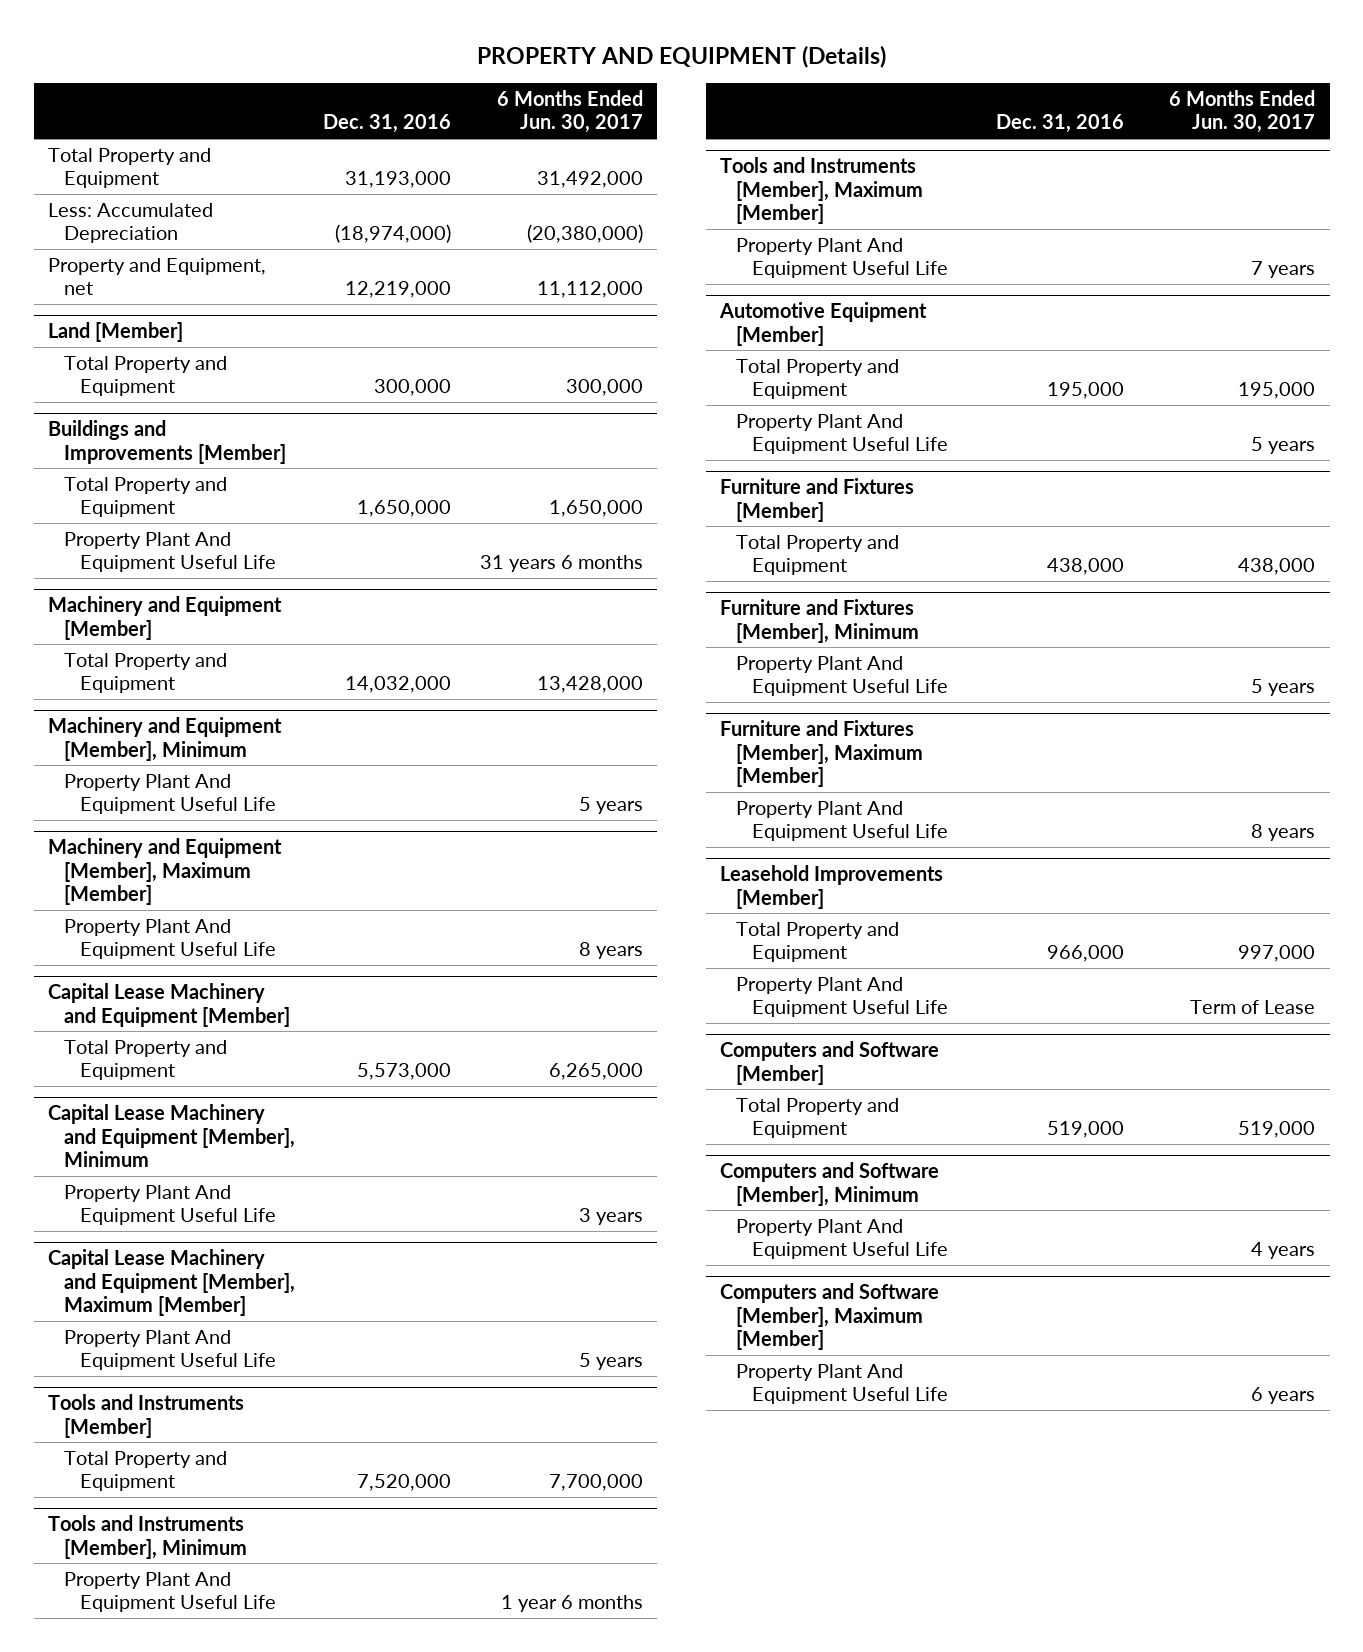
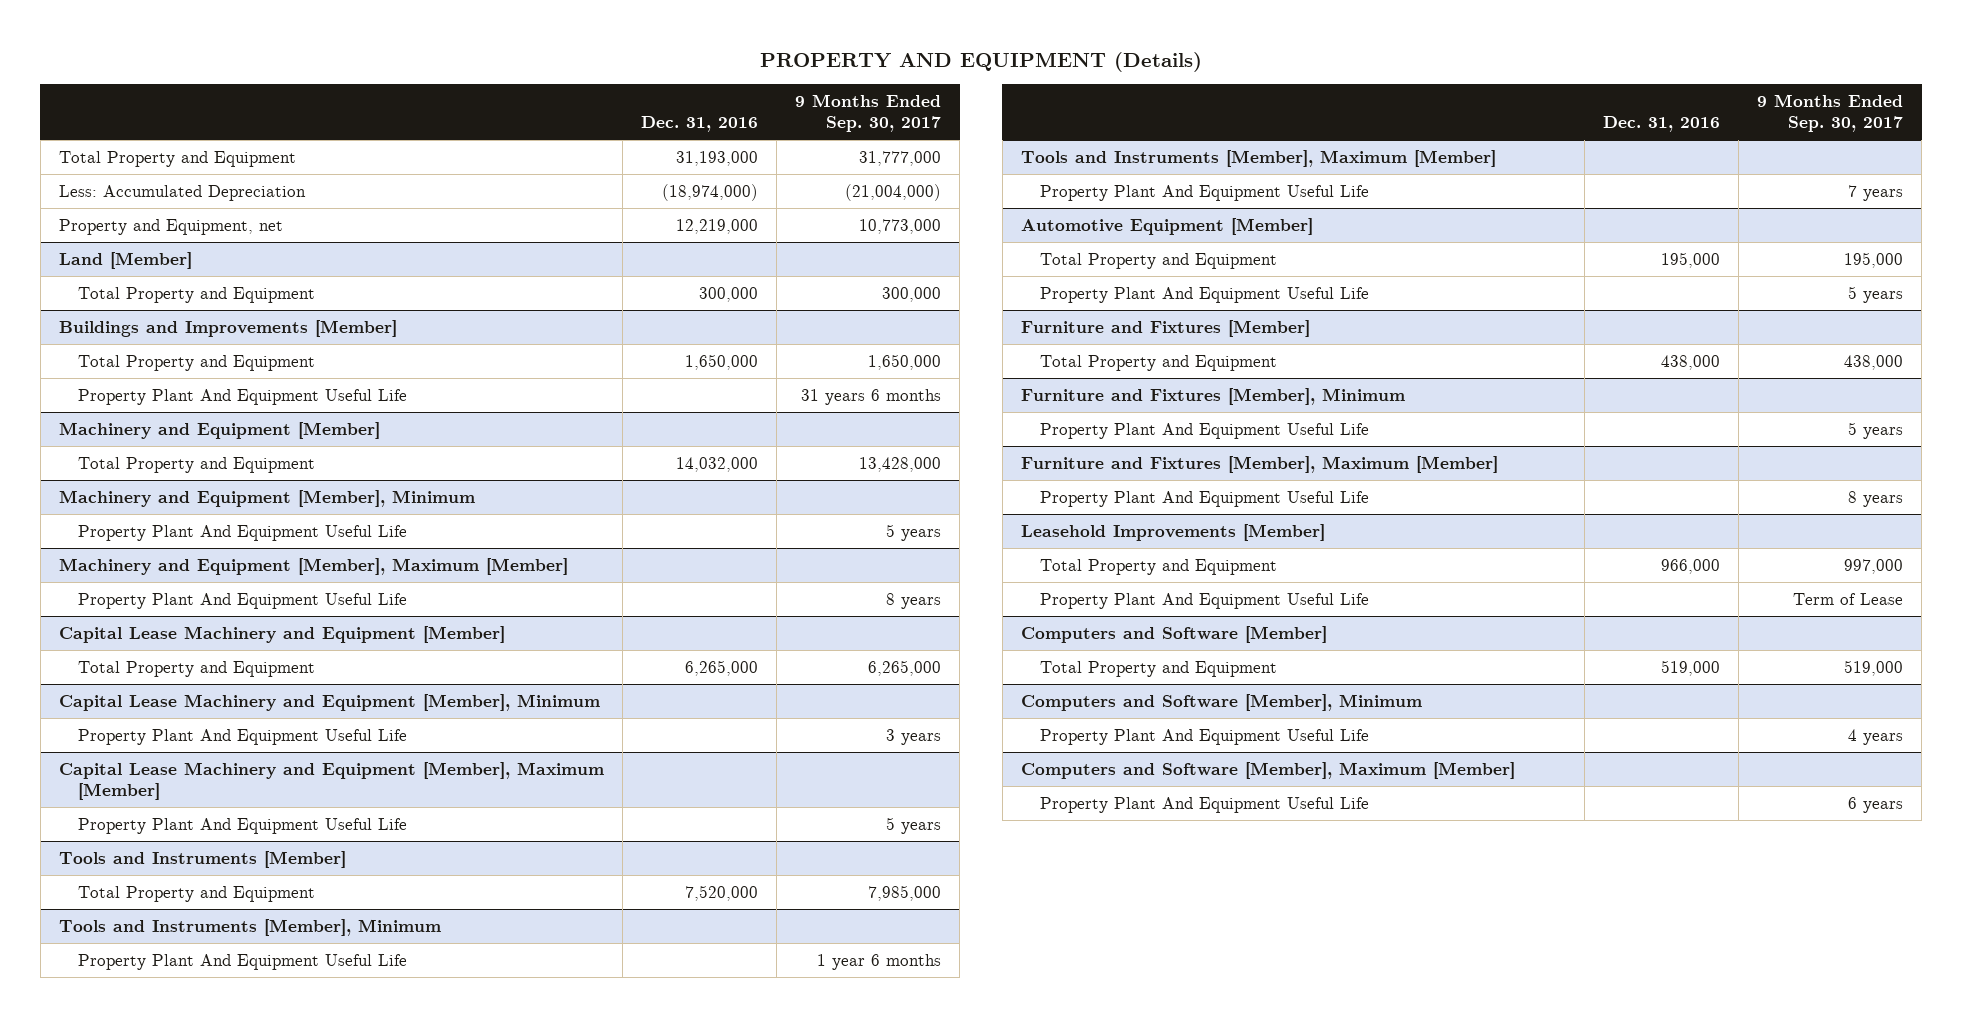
[496,90,643,134] 6 Months Ended Jun. 30, 2017 -> none
none -> [795,93,942,133] 9 Months Ended Sep. 30, 2017
[357,1063,452,1081] 5,573,000 -> [685,659,759,676] 6,265,000

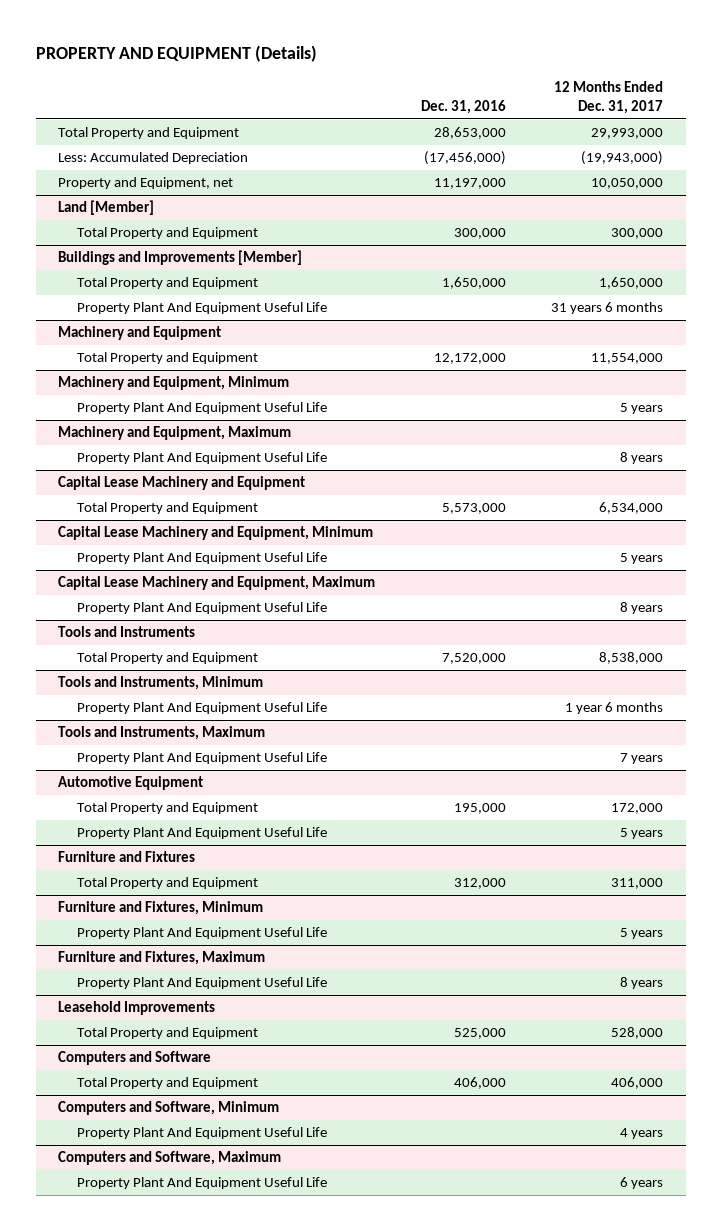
[795,93,942,133] 9 Months Ended Sep. 30, 2017 -> none
none -> [554,80,664,115] 12 Months Ended Dec. 31, 2017
[676,150,759,166] 31,193,000 -> [433,127,506,140] 28,653,000
[662,183,759,201] (18,974,000) -> [423,151,506,166] (17,456,000)
[676,218,759,234] 12,219,000 -> [433,178,506,190] 11,197,000
[58,421,380,439] Machinery and Equipment [Member] -> [58,326,222,341] Machinery and Equipment
[676,456,759,472] 14,032,000 -> [433,353,506,365] 12,172,000
[58,489,475,507] Machinery and Equipment [Member], Minimum -> [58,376,290,391] Machinery and Equipment, Minimum
[58,557,568,575] Machinery and Equipment [Member], Maximum [Member] -> [58,426,292,441] Machinery and Equipment, Maximum
[58,625,505,643] Capital Lease Machinery and Equipment [Member] -> [58,476,306,491] Capital Lease Machinery and Equipment
[685,659,759,676] 6,265,000 -> [441,503,506,515] 5,573,000
[58,693,600,711] Capital Lease Machinery and Equipment [Member], Minimum -> [58,526,374,541] Capital Lease Machinery and Equipment, Minimum
[58,761,604,801] Capital Lease Machinery and Equipment [Member], Maximum [Member] -> [58,576,376,591] Capital Lease Machinery and Equipment, Maximum
[58,850,346,868] Tools and Instruments [Member] -> [58,626,196,638] Tools and Instruments
[58,918,441,936] Tools and Instruments [Member], Minimum -> [58,676,264,691] Tools and Instruments, Minimum
[1020,149,1496,167] Tools and Instruments [Member], Maximum [Member] -> [58,726,266,741] Tools and Instruments, Maximum
[1020,217,1313,235] Automotive Equipment [Member] -> [58,776,204,791] Automotive Equipment
[1020,319,1310,337] Furniture and Fixtures [Member] -> [58,851,196,863] Furniture and Fixtures
[1661,354,1721,370] 438,000 -> [453,878,506,890] 312,000
[1020,387,1405,405] Furniture and Fixtures [Member], Minimum -> [58,901,264,916] Furniture and Fixtures, Minimum
[1020,455,1498,473] Furniture and Fixtures [Member], Maximum [Member] -> [58,951,266,966] Furniture and Fixtures, Maximum
[1040,592,1370,609] Property Plant And Equipment Useful Life -> none
[1020,523,1325,541] Leasehold Improvements [Member] -> [58,1001,216,1016] Leasehold Improvements
[1661,558,1721,574] 966,000 -> [453,1028,506,1040] 525,000
[1020,625,1327,643] Computers and Software [Member] -> [58,1051,212,1066] Computers and Software
[1661,659,1721,676] 519,000 -> [453,1077,506,1090] 406,000
[1020,693,1422,711] Computers and Software [Member], Minimum -> [58,1101,280,1116] Computers and Software, Minimum
[1020,761,1515,779] Computers and Software [Member], Maximum [Member] -> [58,1151,282,1166] Computers and Software, Maximum

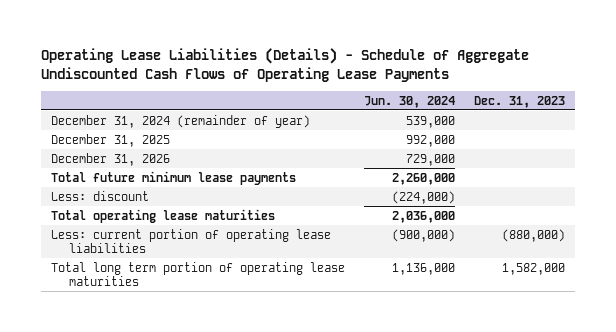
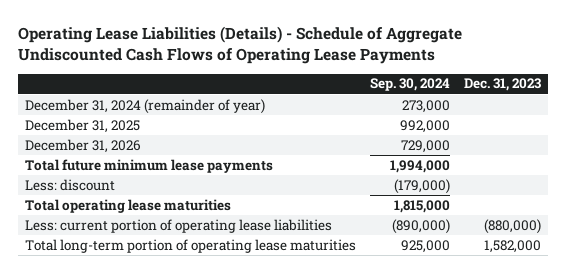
[363,95,455,108] Jun. 30, 2024 -> none
none -> [370,78,451,92] Sep. 30, 2024
[50,261,345,287] Total long term portion of operating lease maturities -> [24,238,356,253] Total long-term portion of operating lease maturities

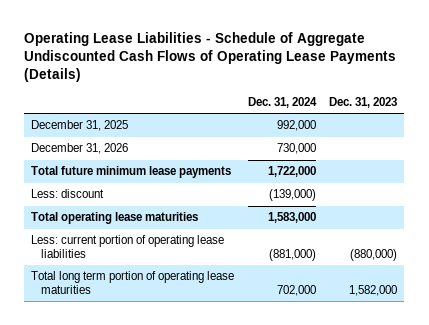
[17,25,462,64] Operating Lease Liabilities (Details) - Schedule of Aggregate Undiscounted Cash Flows of Operating Lease Payments -> [24,31,397,82] Operating Lease Liabilities - Schedule of Aggregate Undiscounted Cash Flows of Operating Lease Payments (Details)
[370,78,451,92] Sep. 30, 2024 -> none
none -> [247,96,317,108] Dec. 31, 2024
[24,98,265,114] December 31, 2024 (remainder of year) -> none
[24,238,356,253] Total long-term portion of operating lease maturities -> [31,271,235,295] Total long term portion of operating lease maturities

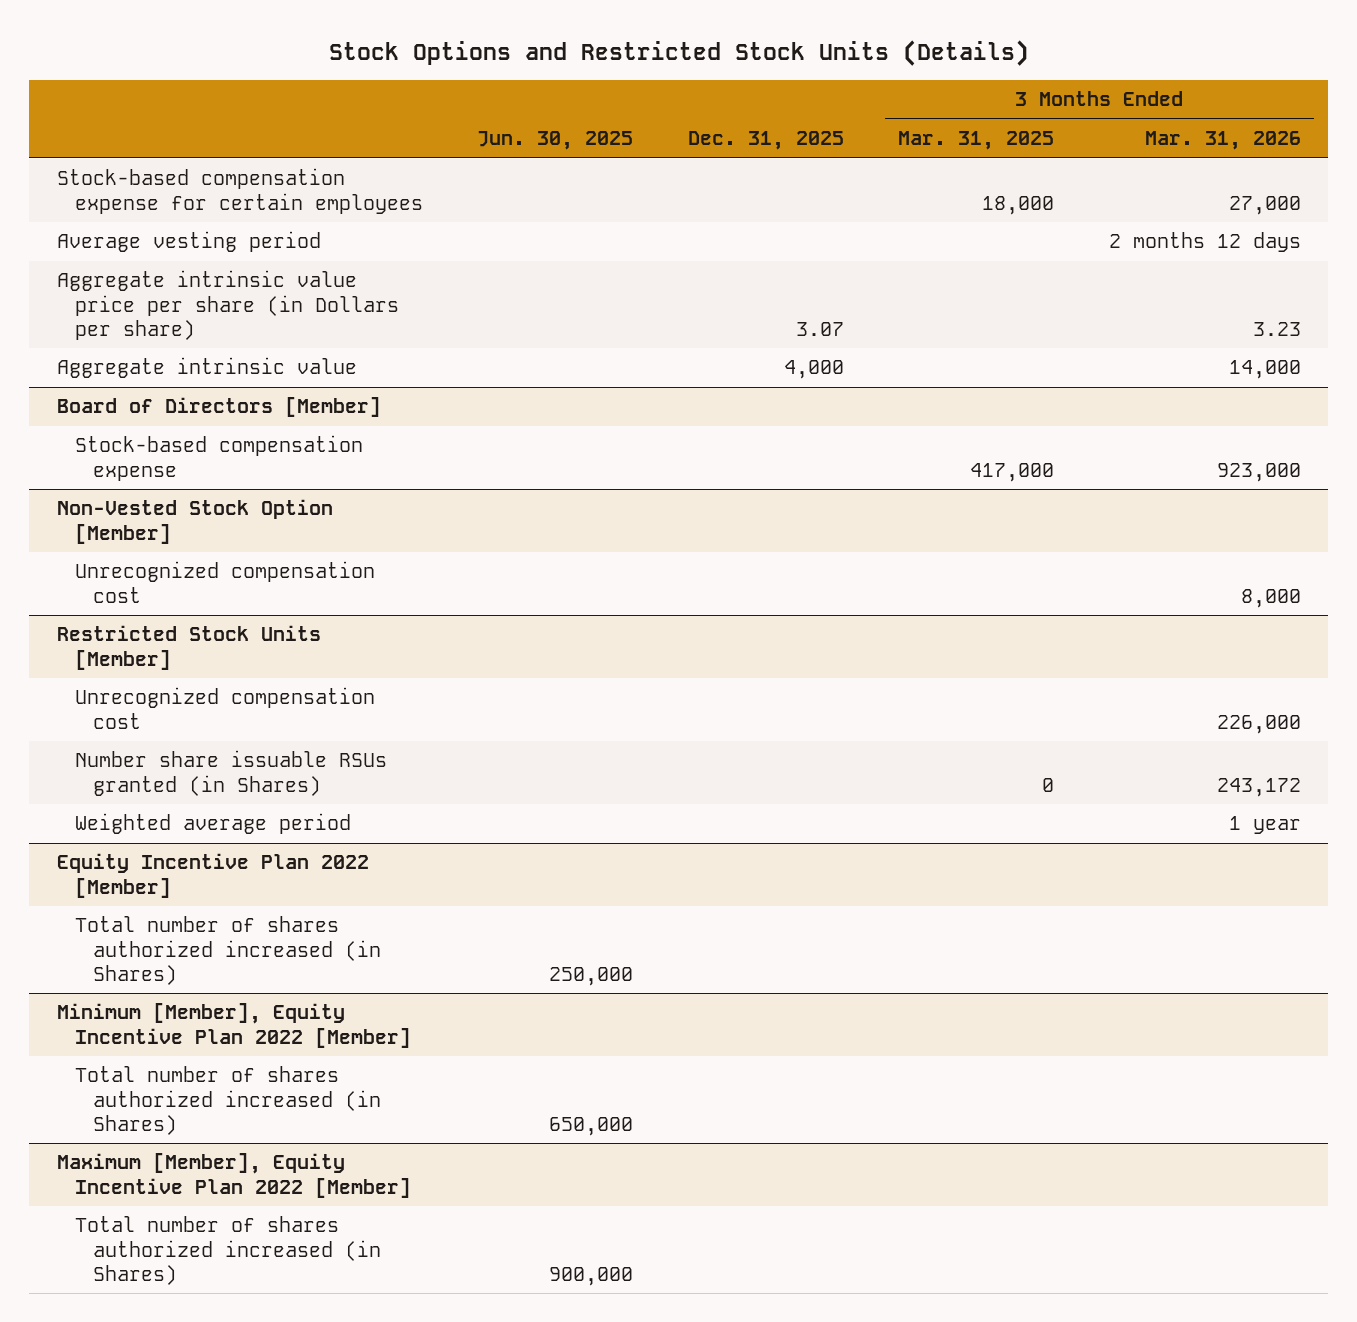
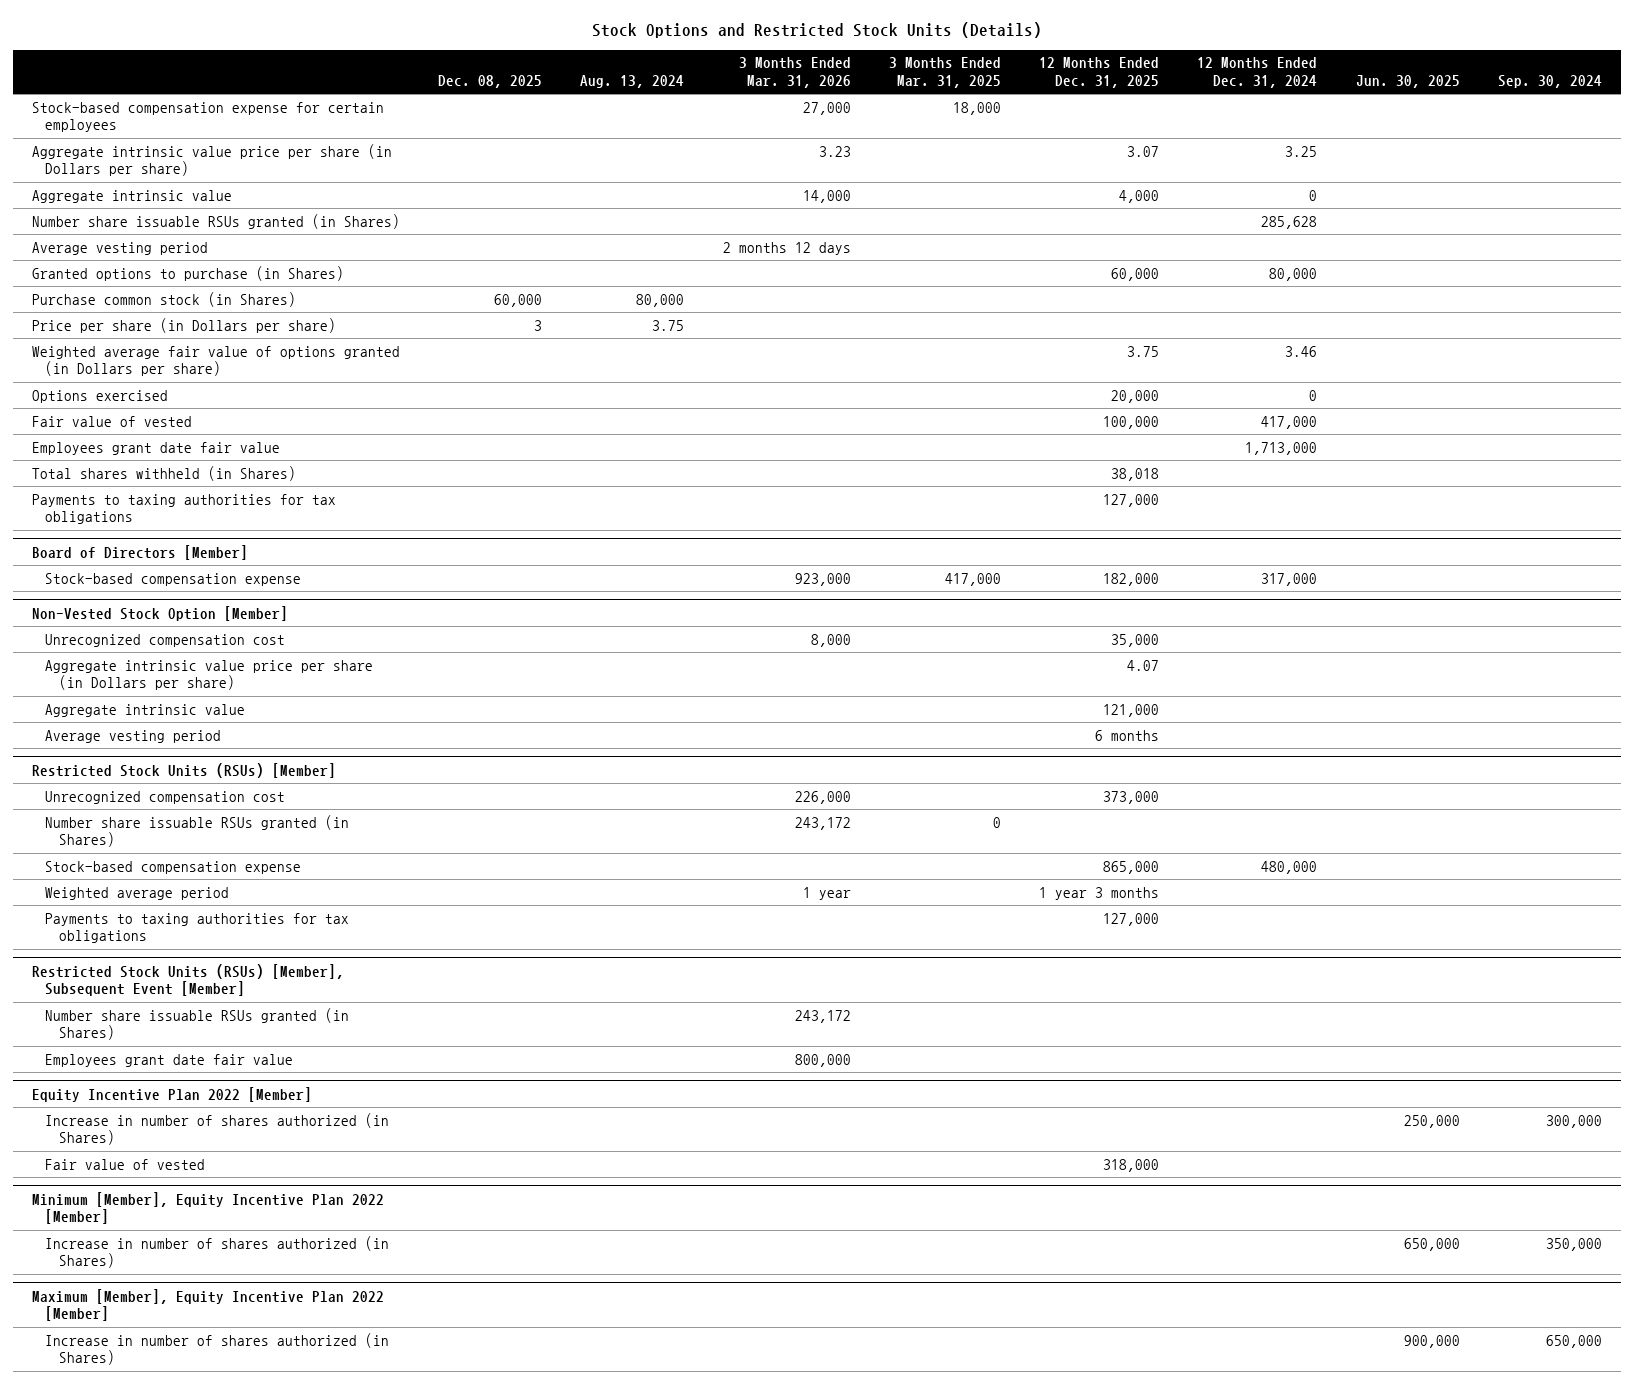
[687,131,844,151] Dec. 31, 2025 -> none
none -> [438,74,543,88] Dec. 08, 2025
none -> [580,74,685,88] Aug. 13, 2024
none -> [1039,57,1160,88] 12 Months Ended Dec. 31, 2025
none -> [1197,57,1318,88] 12 Months Ended Dec. 31, 2024
none -> [1497,74,1602,88] Sep. 30, 2024
none -> [31,213,400,229] Number share issuable RSUs granted (in Shares)
[56,231,321,253] Average vesting period -> [31,241,208,255] Average vesting period
none -> [31,265,344,281] Granted options to purchase (in Shares)
none -> [31,291,296,307] Purchase common stock (in Shares)
none -> [31,317,336,333] Price per share (in Dollars per share)
none -> [31,345,400,377] Weighted average fair value of options granted (in Dollars per share)
none -> [31,389,168,403] Options exercised
none -> [31,415,192,427] Fair value of vested
none -> [31,441,280,455] Employees grant date fair value
none -> [31,465,296,481] Total shares withheld (in Shares)
none -> [31,493,336,525] Payments to taxing authorities for tax obligations
none -> [45,659,374,691] Aggregate intrinsic value price per share (in Dollars per share)
none -> [45,703,246,717] Aggregate intrinsic value
none -> [45,729,222,743] Average vesting period
[56,625,321,670] Restricted Stock Units [Member] -> [31,762,336,778] Restricted Stock Units (RSUs) [Member]
none -> [45,860,302,874] Stock-based compensation expense
none -> [45,912,350,944] Payments to taxing authorities for tax obligations
none -> [31,963,344,997] Restricted Stock Units (RSUs) [Member], Subsequent Event [Member]
none -> [45,1007,350,1041] Number share issuable RSUs granted (in Shares)
none -> [45,1053,294,1067] Employees grant date fair value
[74,916,382,985] Total number of shares authorized increased (in Shares) -> [45,1112,390,1146] Increase in number of shares authorized (in Shares)
none -> [45,1158,206,1170] Fair value of vested
[74,1066,382,1135] Total number of shares authorized increased (in Shares) -> [45,1235,390,1269] Increase in number of shares authorized (in Shares)
[74,1216,382,1285] Total number of shares authorized increased (in Shares) -> [45,1332,390,1366] Increase in number of shares authorized (in Shares)

